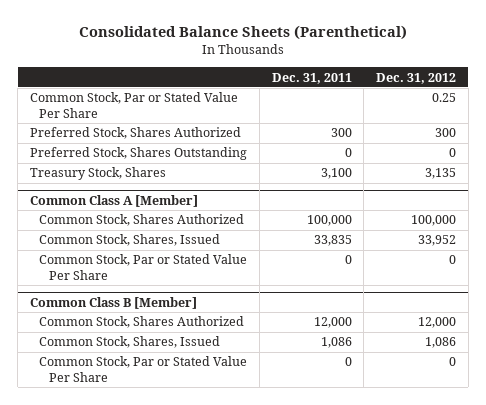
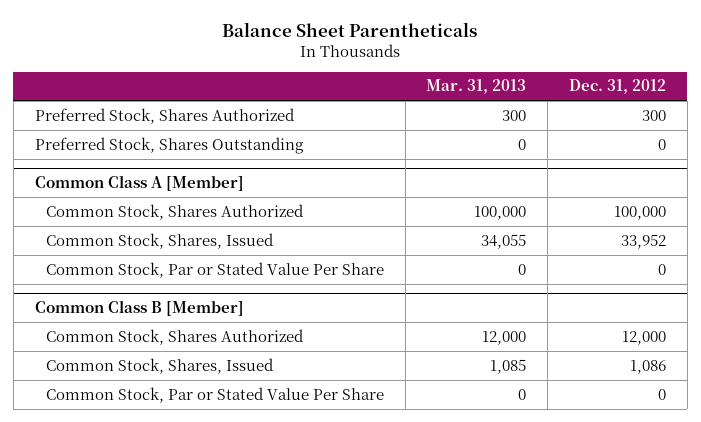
[78,25,407,41] Consolidated Balance Sheets (Parenthetical) -> [222,21,478,37] Balance Sheet Parentheticals
[271,72,352,84] Dec. 31, 2011 -> none
none -> [426,79,527,95] Mar. 31, 2013
[29,92,238,118] Common Stock, Par or Stated Value Per Share -> none
[29,167,166,181] Treasury Stock, Shares -> none

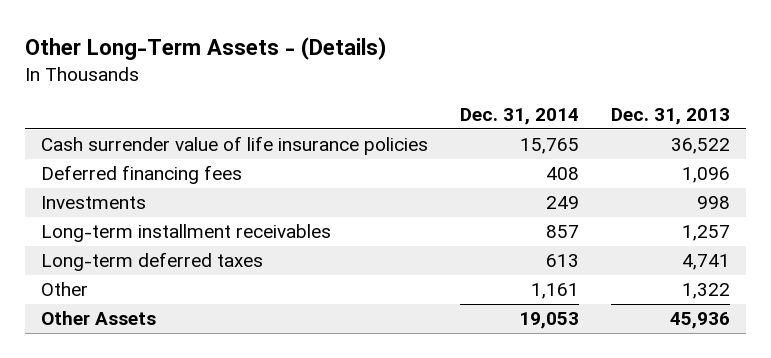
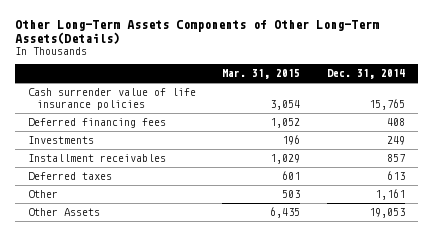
[25,36,388,60] Other Long-Term Assets - (Details) -> [14,19,379,44] Other Long-Term Assets Components of Other Long-Term Assets(Details)
[610,108,730,126] Dec. 31, 2013 -> none
none -> [222,69,301,80] Mar. 31, 2015
[41,224,332,243] Long-term installment receivables -> [27,154,166,163] Installment receivables
[41,252,264,272] Long-term deferred taxes -> [27,172,112,181] Deferred taxes

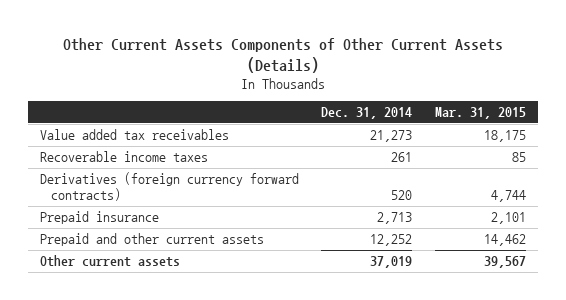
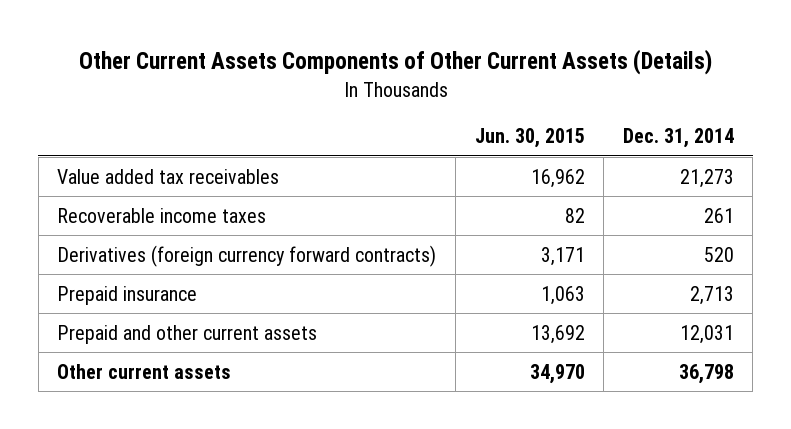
[435,107,527,120] Mar. 31, 2015 -> none
none -> [474,128,585,149] Jun. 30, 2015
[370,234,413,247] 12,252 -> [679,324,734,344] 12,031
[370,256,413,269] 37,019 -> [678,363,734,384] 36,798

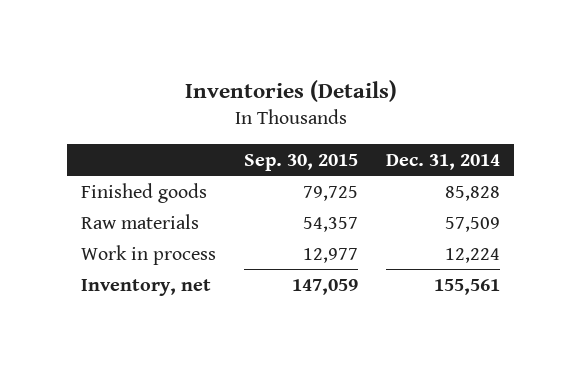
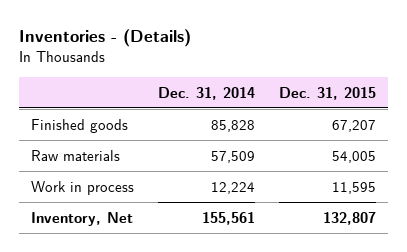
[184,79,397,102] Inventories (Details) -> [18,29,191,48] Inventories - (Details)
[244,153,359,171] Sep. 30, 2015 -> none
none -> [278,86,376,100] Dec. 31, 2015
[81,278,212,296] Inventory, net -> [30,211,133,226] Inventory, Net

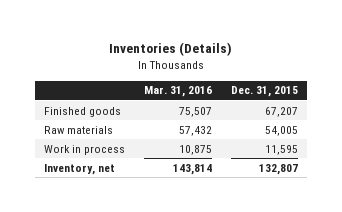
[18,29,191,48] Inventories - (Details) -> [109,42,233,57] Inventories (Details)
[157,86,255,100] Dec. 31, 2014 -> none
none -> [144,86,213,98] Mar. 31, 2016
[30,211,133,226] Inventory, Net -> [44,163,116,175] Inventory, net

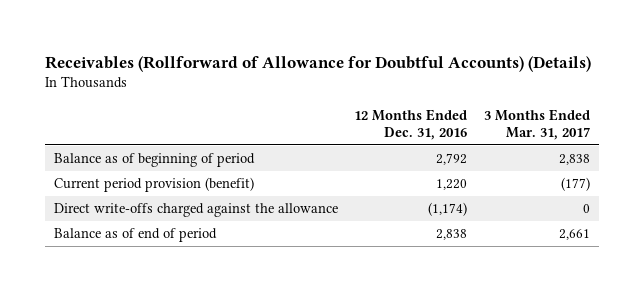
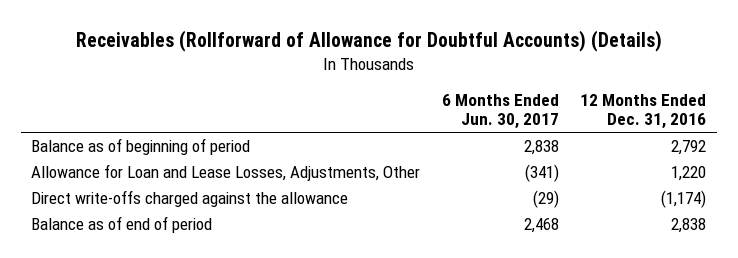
[484,108,591,140] 3 Months Ended Mar. 31, 2017 -> none
none -> [441,93,559,130] 6 Months Ended Jun. 30, 2017
[53,177,254,193] Current period provision (benefit) -> [31,163,421,181] Allowance for Loan and Lease Losses, Adjustments, Other

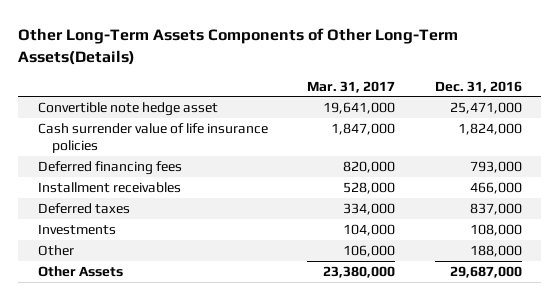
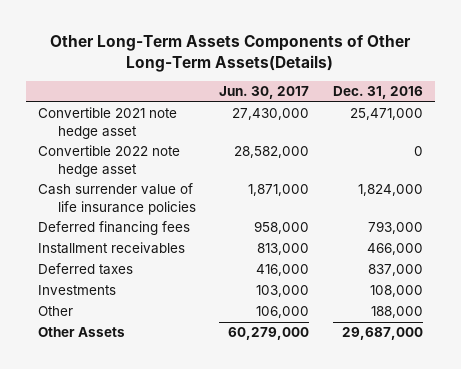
[307,80,396,93] Mar. 31, 2017 -> none
none -> [219,86,310,100] Jun. 30, 2017
[37,101,218,116] Convertible note hedge asset -> [37,107,177,139] Convertible 2021 note hedge asset
none -> [37,145,180,177] Convertible 2022 note hedge asset

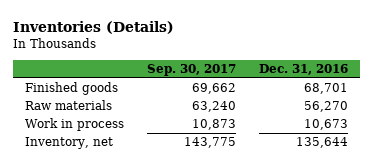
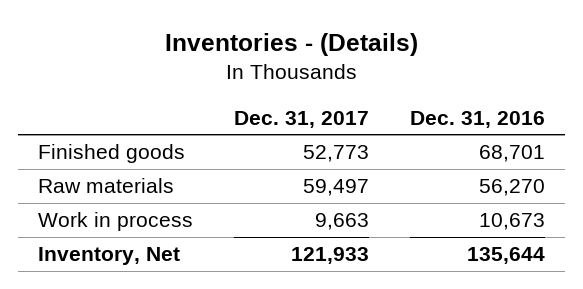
[13,20,175,34] Inventories (Details) -> [164,32,418,56] Inventories - (Details)
[146,64,236,77] Sep. 30, 2017 -> none
none -> [234,110,370,128] Dec. 31, 2017
[24,137,113,150] Inventory, net -> [38,247,181,266] Inventory, Net

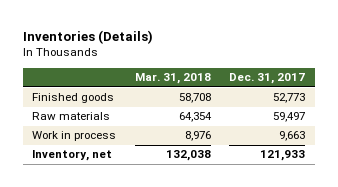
[164,32,418,56] Inventories - (Details) -> [22,29,153,44] Inventories (Details)
[409,110,545,128] Dec. 31, 2016 -> none
none -> [134,73,211,85] Mar. 31, 2018
[38,247,181,266] Inventory, Net -> [32,150,113,162] Inventory, net

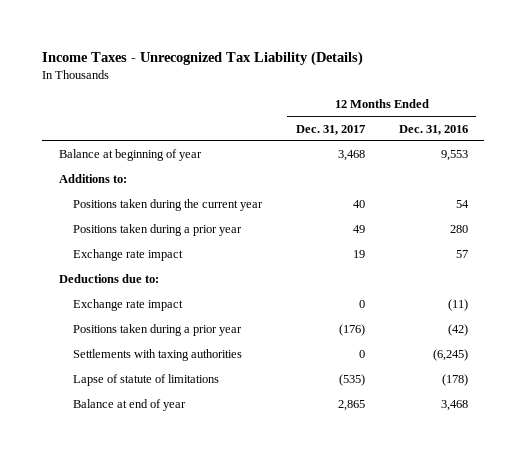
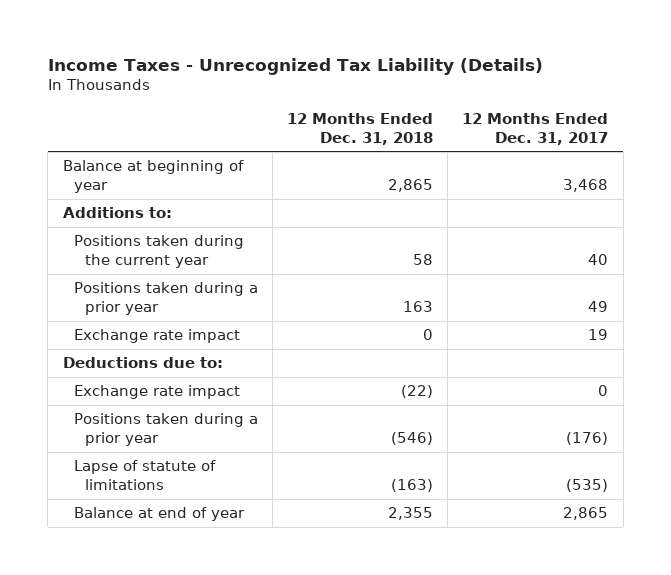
[398,124,468,135] Dec. 31, 2016 -> none
none -> [287,113,434,145] 12 Months Ended Dec. 31, 2018
[72,349,242,362] Settlements with taxing authorities -> none

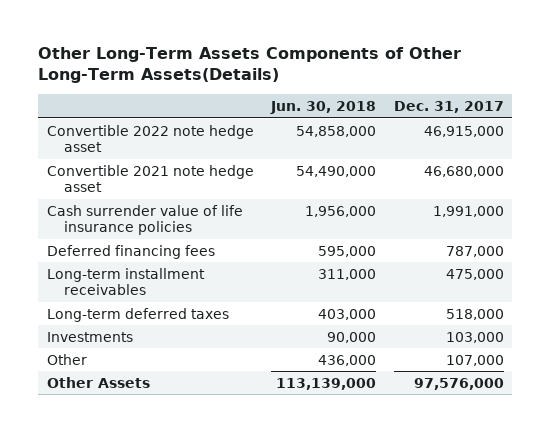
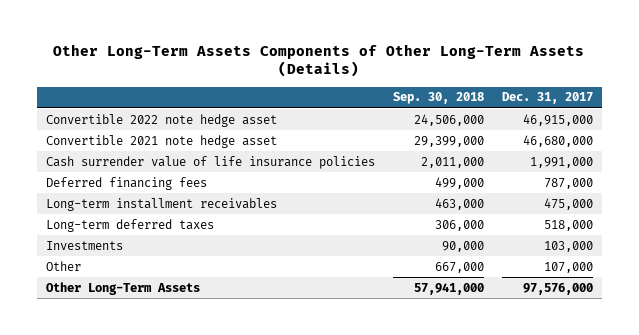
[38,47,462,84] Other Long-Term Assets Components of Other Long-Term Assets(Details) -> [53,43,585,78] Other Long-Term Assets Components of Other Long-Term Assets (Details)
[270,100,377,114] Jun. 30, 2018 -> none
none -> [392,92,484,105] Sep. 30, 2018
[46,376,150,388] Other Assets -> [45,281,200,295] Other Long-Term Assets

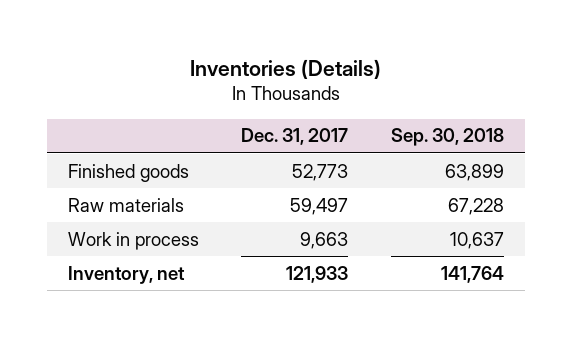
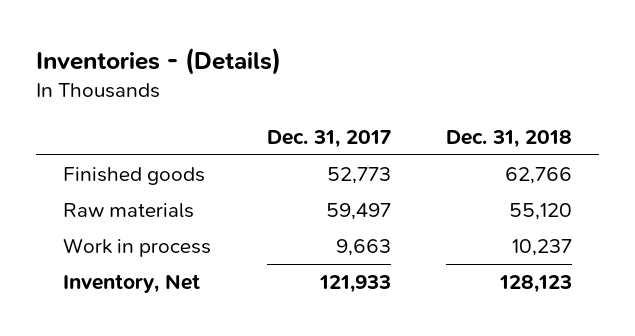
[189,58,381,79] Inventories (Details) -> [35,46,281,75] Inventories - (Details)
[390,128,504,147] Sep. 30, 2018 -> none
none -> [445,129,572,148] Dec. 31, 2018
[68,265,186,284] Inventory, net -> [63,274,201,294] Inventory, Net

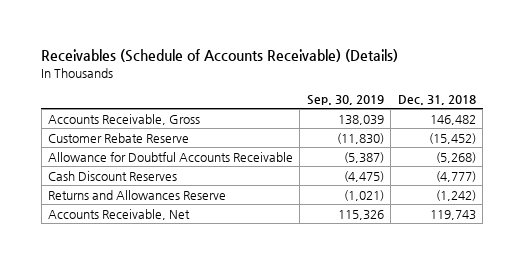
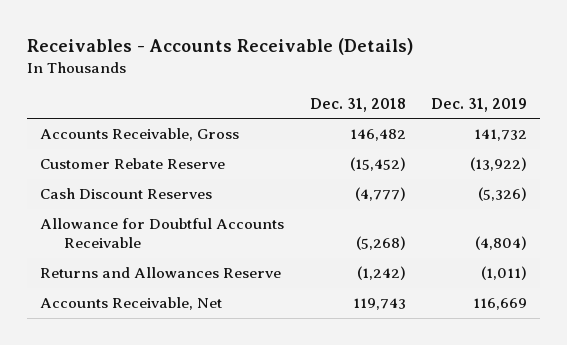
[41,49,399,63] Receivables (Schedule of Accounts Receivable) (Details) -> [27,37,414,55] Receivables - Accounts Receivable (Details)
[306,94,384,105] Sep. 30, 2019 -> none
none -> [430,97,527,112] Dec. 31, 2019
[47,151,293,162] Allowance for Doubtful Accounts Receivable -> [40,218,285,249] Allowance for Doubtful Accounts Receivable

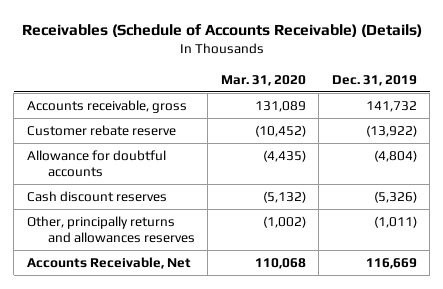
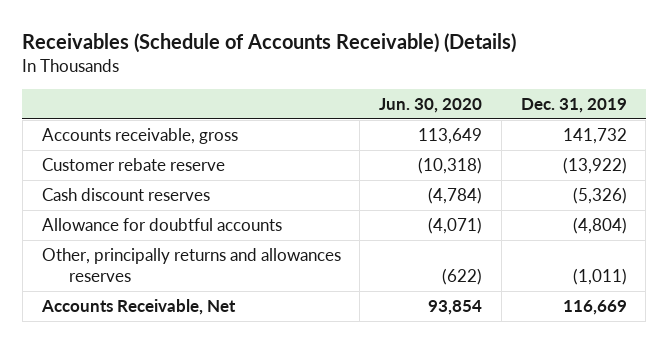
[220,74,306,86] Mar. 31, 2020 -> none
none -> [379,97,483,113] Jun. 30, 2020
[26,149,166,177] Allowance for doubtful accounts -> [41,217,282,231] Allowance for doubtful accounts

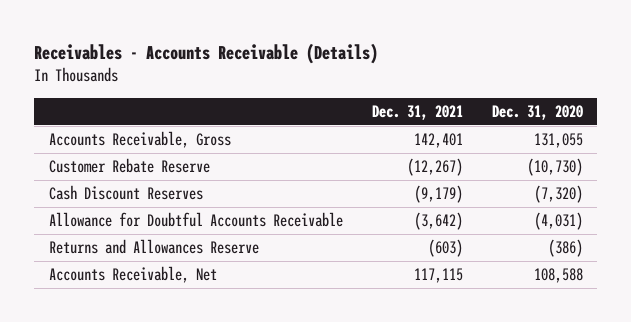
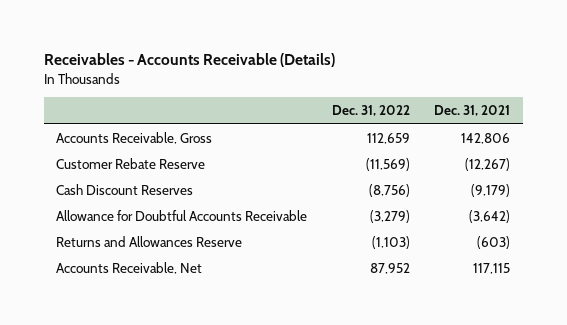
[491,104,583,120] Dec. 31, 2020 -> none
none -> [331,105,410,117] Dec. 31, 2022
[413,133,463,149] 142,401 -> [461,132,511,144] 142,806

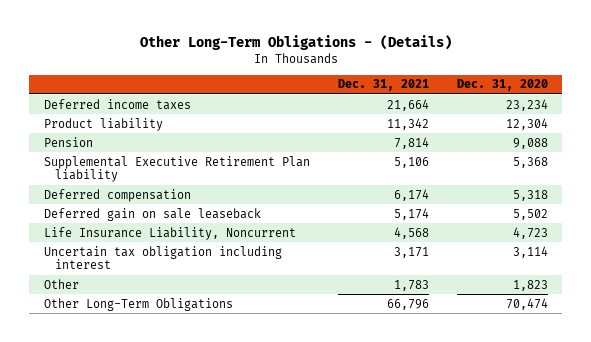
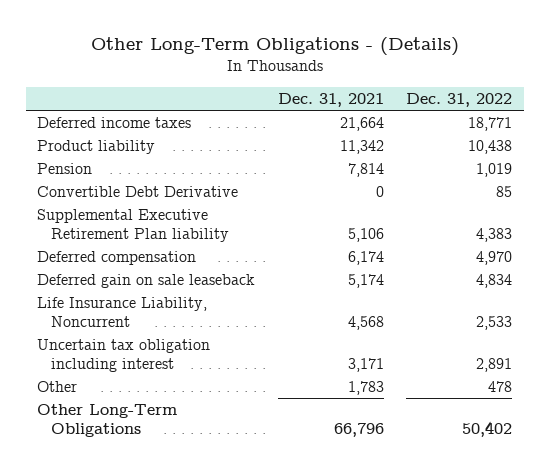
[456,79,548,92] Dec. 31, 2020 -> none
none -> [406,93,513,108] Dec. 31, 2022
none -> [37,186,239,198] Convertible Debt Derivative

